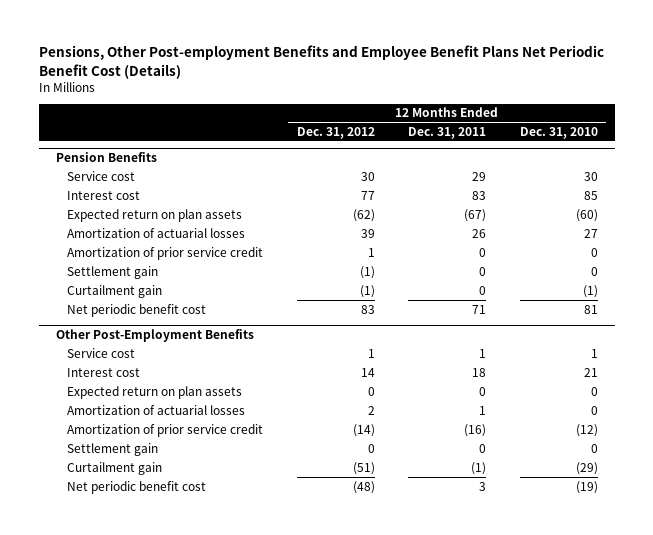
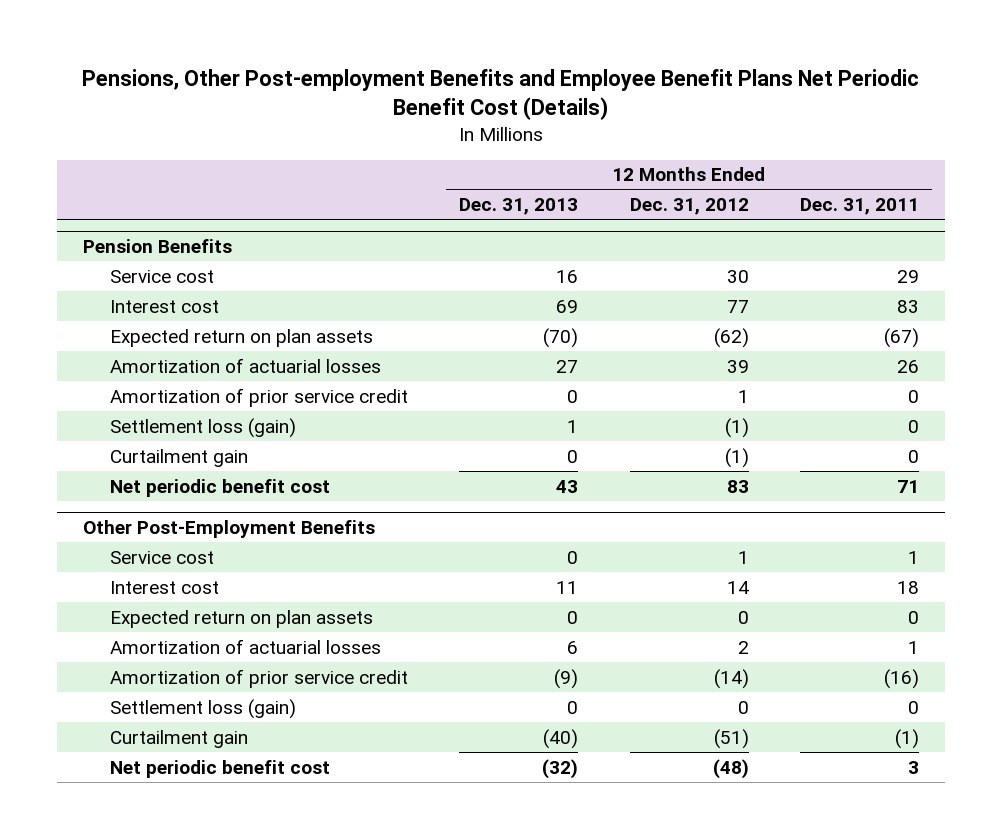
[519,126,598,139] Dec. 31, 2010 -> none
none -> [459,198,579,216] Dec. 31, 2013
[67,265,159,279] Settlement gain -> [109,417,296,438] Settlement loss (gain)
[67,442,159,456] Settlement gain -> [109,698,296,719] Settlement loss (gain)

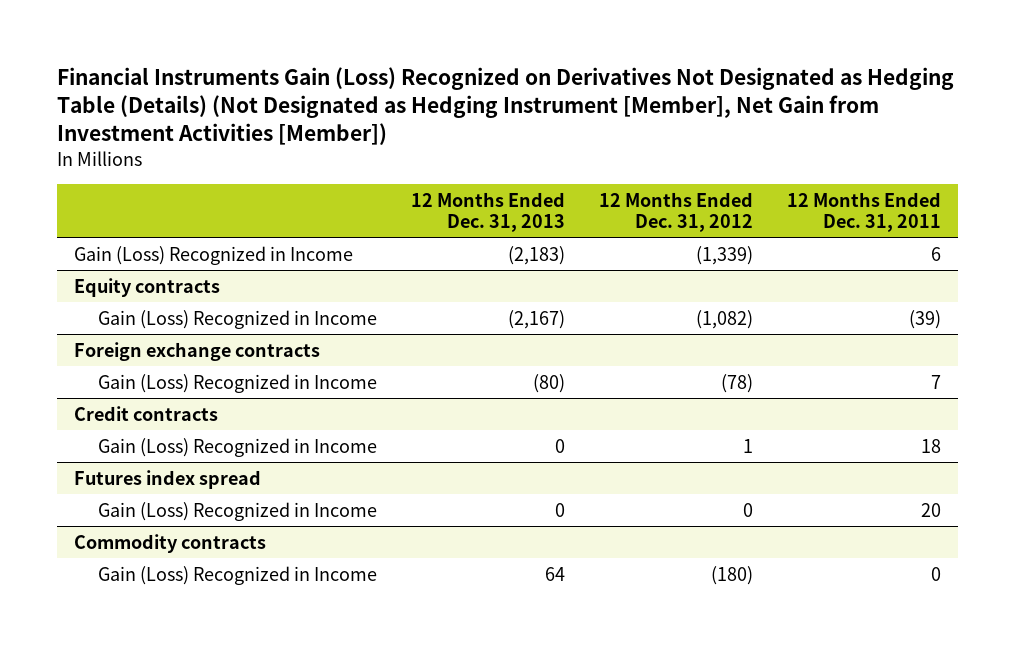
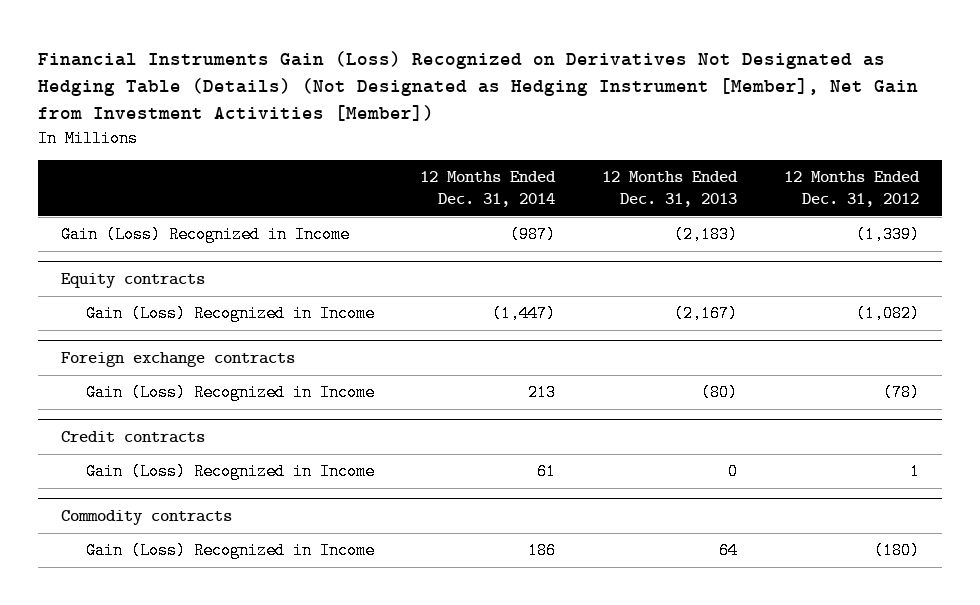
[786,191,941,232] 12 Months Ended Dec. 31, 2011 -> none
none -> [420,171,557,207] 12 Months Ended Dec. 31, 2014
[73,469,261,489] Futures index spread -> none
[97,501,377,521] Gain (Loss) Recognized in Income -> none

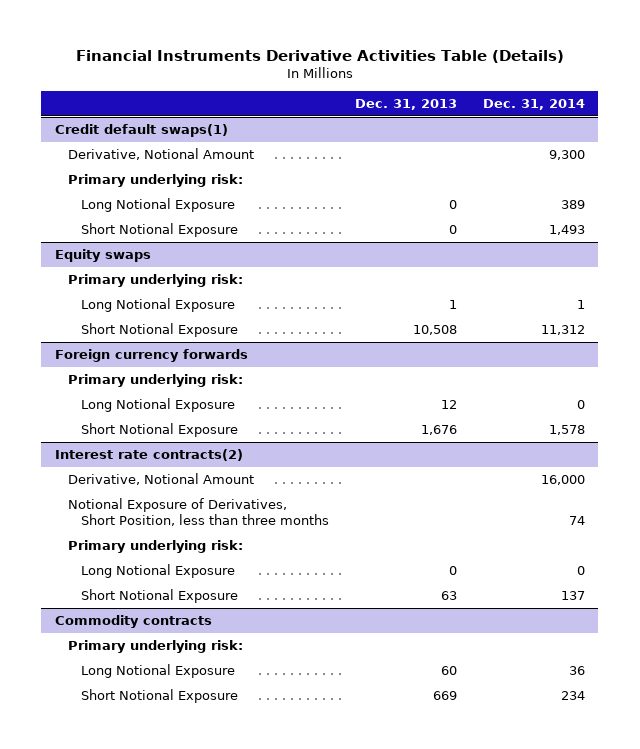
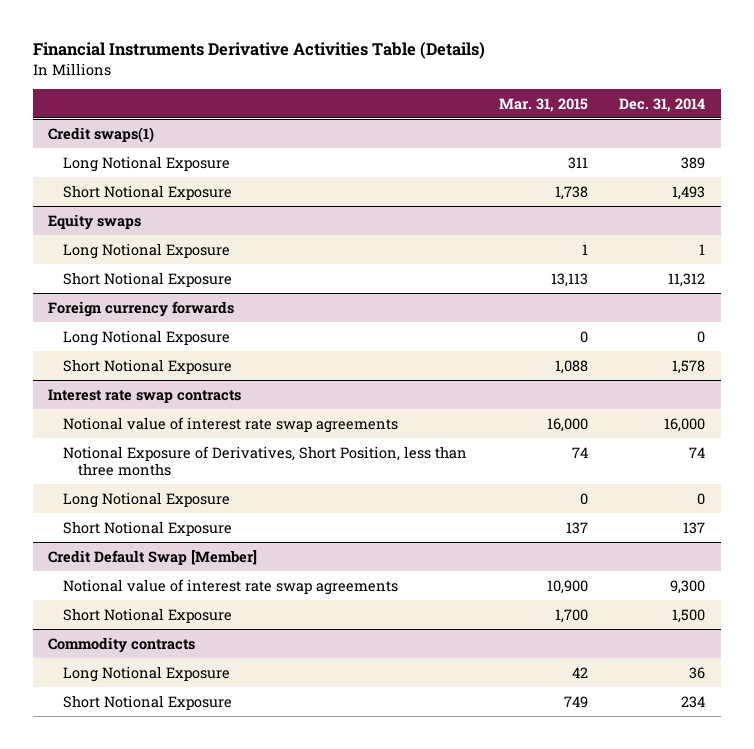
[354,99,457,111] Dec. 31, 2013 -> none
none -> [498,97,588,112] Mar. 31, 2015
[67,148,254,161] Derivative, Notional Amount -> none
[67,174,243,188] Primary underlying risk: -> none
[54,124,228,138] Credit default swaps(1) -> [48,126,155,143] Credit swaps(1)
[67,274,243,288] Primary underlying risk: -> none
[67,374,243,388] Primary underlying risk: -> none
[54,449,243,462] Interest rate contracts(2) -> [48,388,242,403] Interest rate swap contracts
[67,473,254,486] Derivative, Notional Amount -> [63,416,399,433] Notional value of interest rate swap agreements
[67,540,243,554] Primary underlying risk: -> none
none -> [48,549,258,565] Credit Default Swap [Member]
none -> [63,578,399,595] Notional value of interest rate swap agreements
none -> [63,607,233,623] Short Notional Exposure
[67,640,243,654] Primary underlying risk: -> none

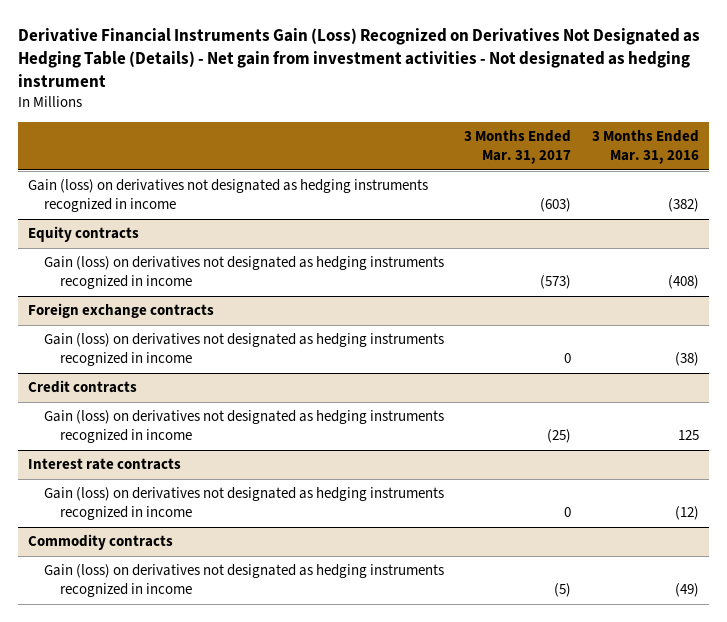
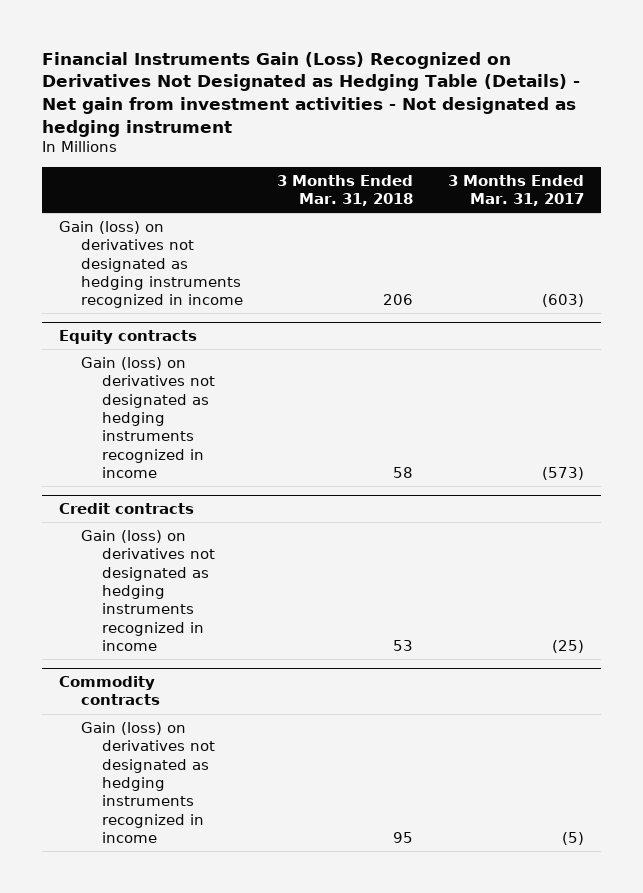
[18,28,701,88] Derivative Financial Instruments Gain (Loss) Recognized on Derivatives Not Designated as Hedging Table (Details) - Net gain from investment activities - Not designated as hedging instrument -> [42,51,581,137] Financial Instruments Gain (Loss) Recognized on Derivatives Not Designated as Hedging Table (Details) - Net gain from investment activities - Not designated as hedging instrument
[591,130,699,165] 3 Months Ended Mar. 31, 2016 -> none
none -> [277,174,414,207] 3 Months Ended Mar. 31, 2018
[28,303,215,319] Foreign exchange contracts -> none
[43,333,444,367] Gain (loss) on derivatives not designated as hedging instruments recognized in income -> none
[28,458,182,471] Interest rate contracts -> none
[43,487,444,521] Gain (loss) on derivatives not designated as hedging instruments recognized in income -> none

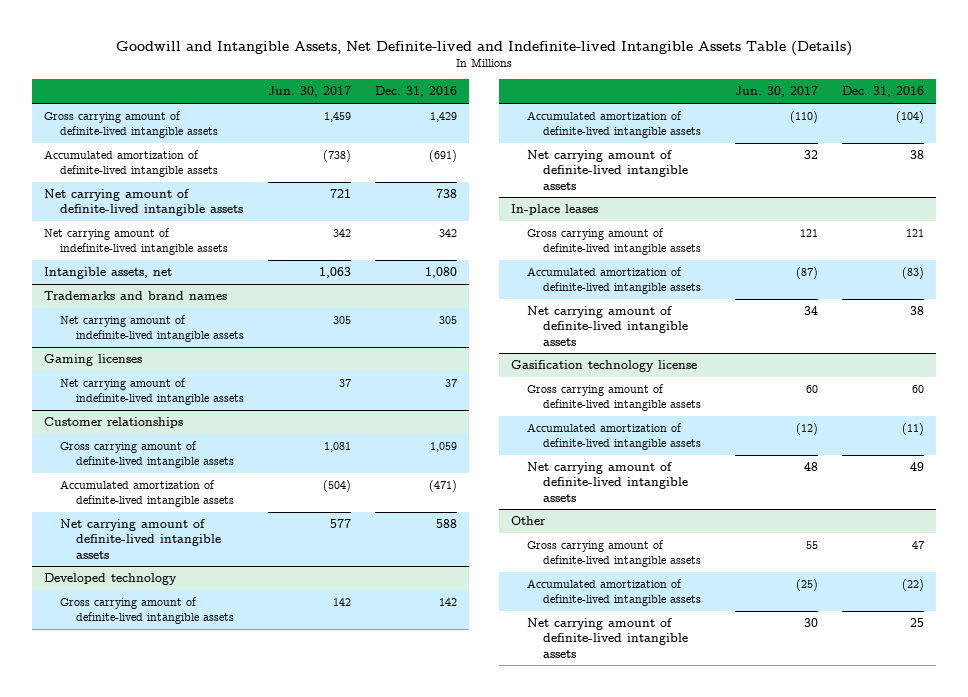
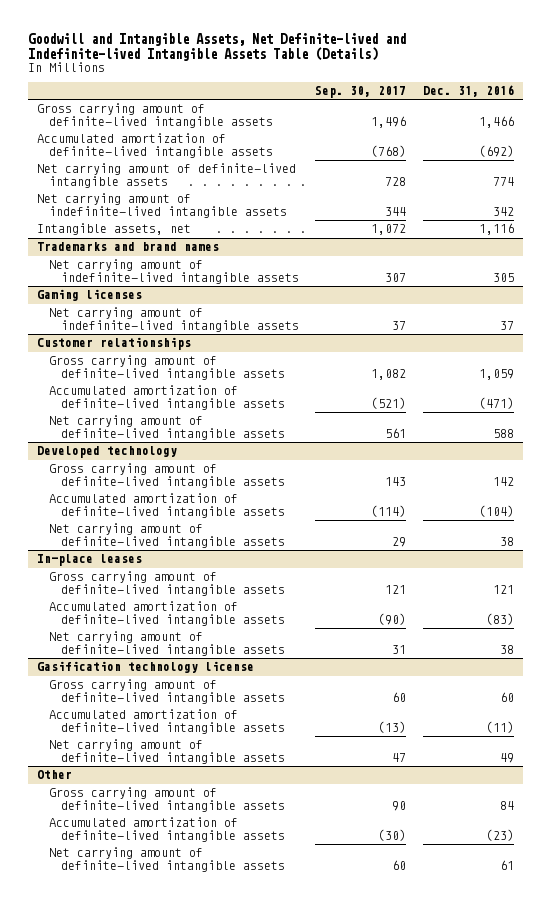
[267,86,351,98] Jun. 30, 2017 -> none
none -> [315,86,407,99] Sep. 30, 2017
[429,112,457,123] 1,429 -> [479,115,515,128] 1,466
[428,150,457,163] (691) -> [479,144,515,157] (692)
[435,189,457,199] 738 -> [493,176,515,186] 774
[424,267,457,279] 1,080 -> [479,223,515,236] 1,116
[911,541,924,550] 47 -> [500,800,515,810] 84
[901,579,924,592] (22) -> [486,828,515,841] (23)
[909,618,924,628] 25 -> [500,859,515,870] 61

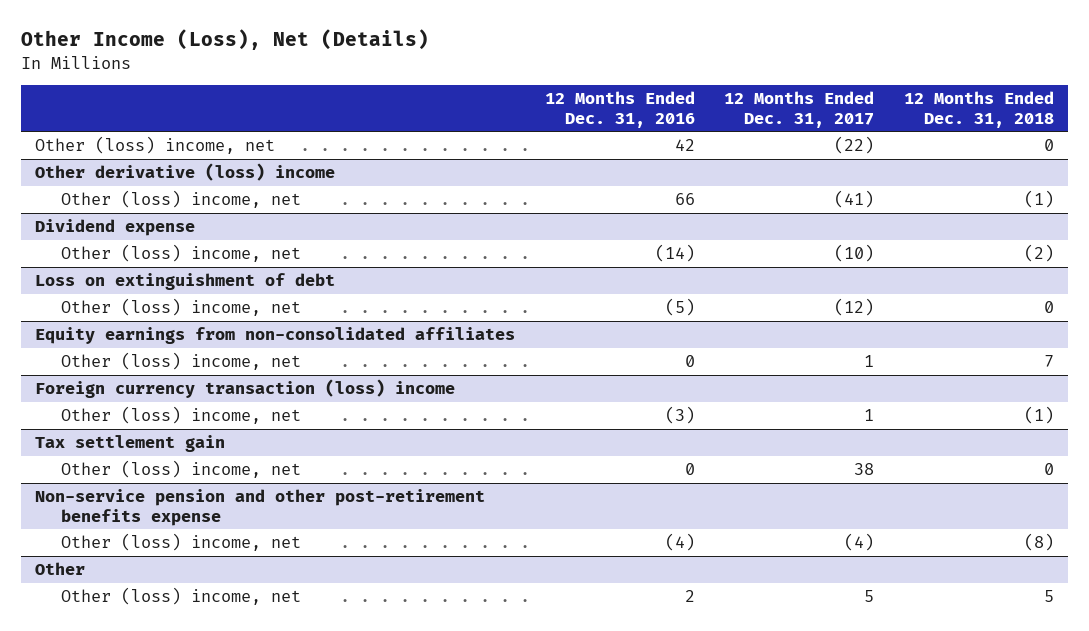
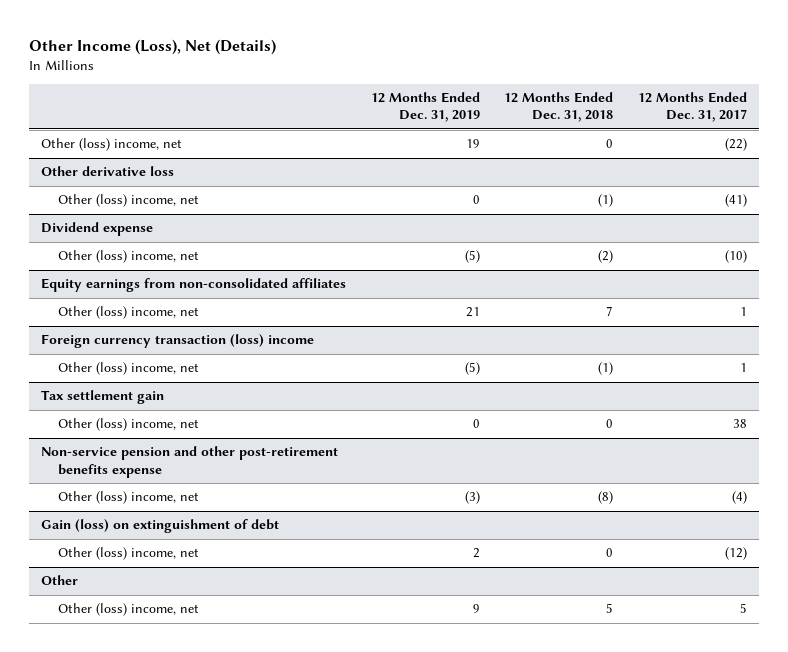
[544,91,695,128] 12 Months Ended Dec. 31, 2016 -> none
none -> [370,91,480,123] 12 Months Ended Dec. 31, 2019
[35,163,336,182] Other derivative (loss) income -> [41,166,175,177] Other derivative loss
[35,273,336,291] Loss on extinguishment of debt -> none
[61,298,302,317] Other (loss) income, net -> none
none -> [41,519,280,534] Gain (loss) on extinguishment of debt
none -> [58,547,200,561] Other (loss) income, net

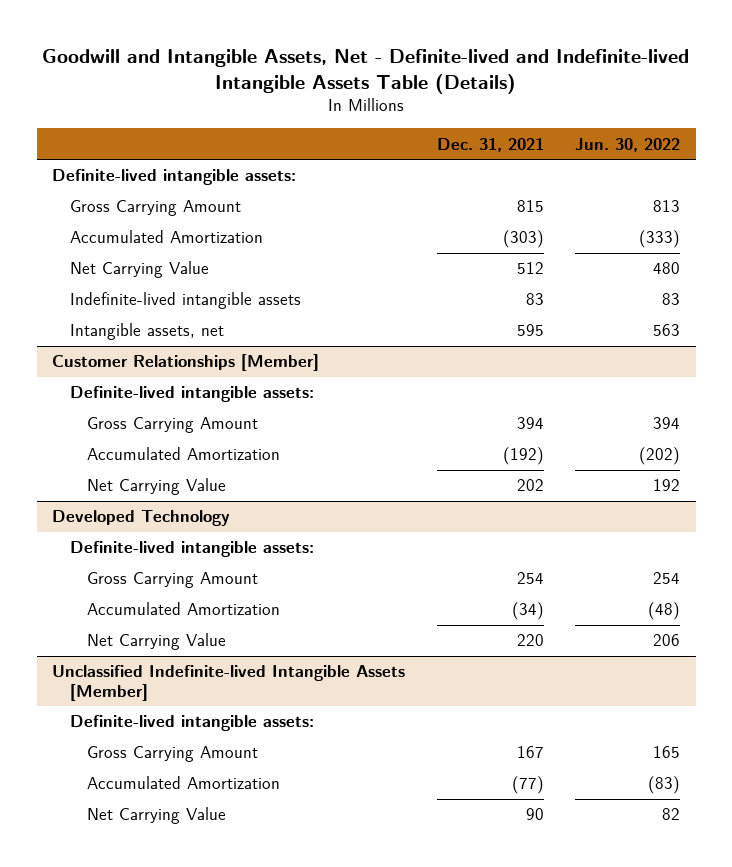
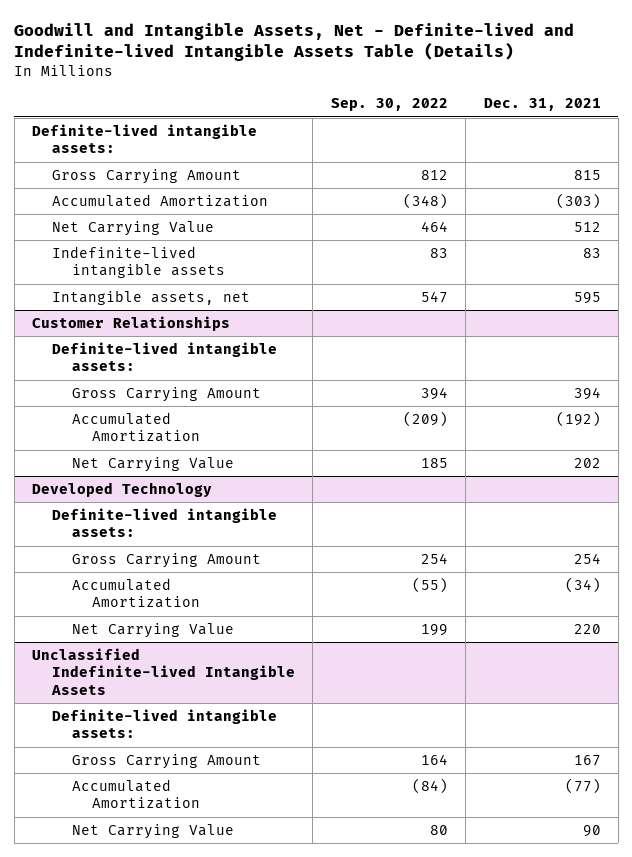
[575,137,681,152] Jun. 30, 2022 -> none
none -> [330,98,448,112] Sep. 30, 2022
[52,354,320,372] Customer Relationships [Member] -> [31,316,230,332] Customer Relationships
[52,665,406,701] Unclassified Indefinite-lived Intangible Assets [Member] -> [31,648,296,695] Unclassified Indefinite-lived Intangible Assets

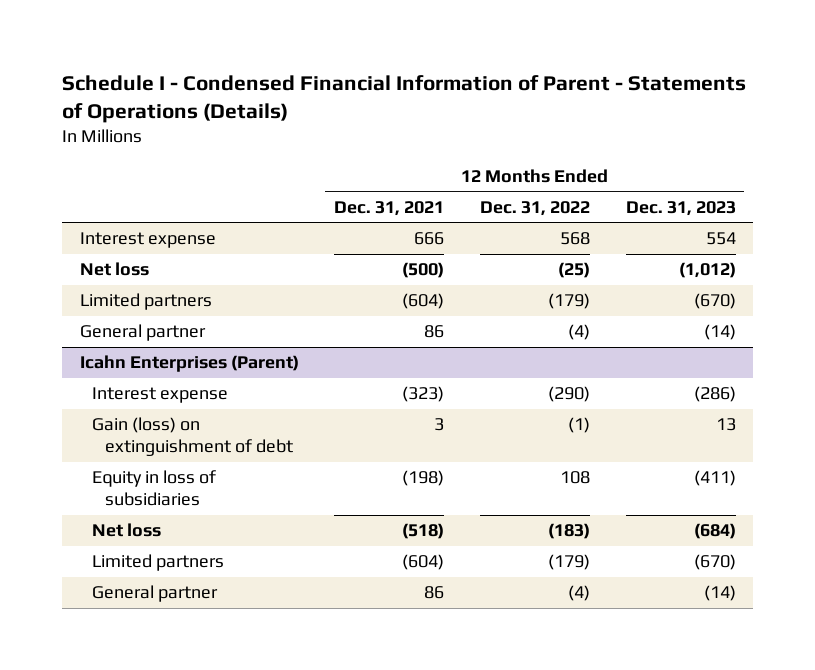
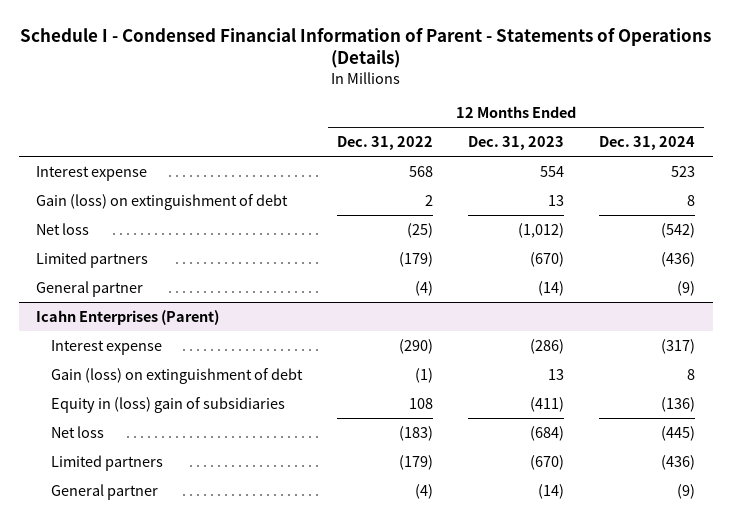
[334,200,445,216] Dec. 31, 2021 -> none
none -> [599,136,696,151] Dec. 31, 2024
none -> [36,193,289,210] Gain (loss) on extinguishment of debt
[92,470,217,507] Equity in loss of subsidiaries -> [50,396,285,413] Equity in (loss) gain of subsidiaries

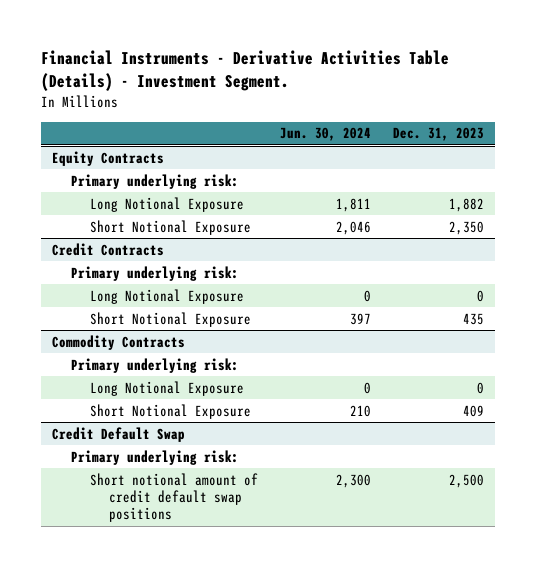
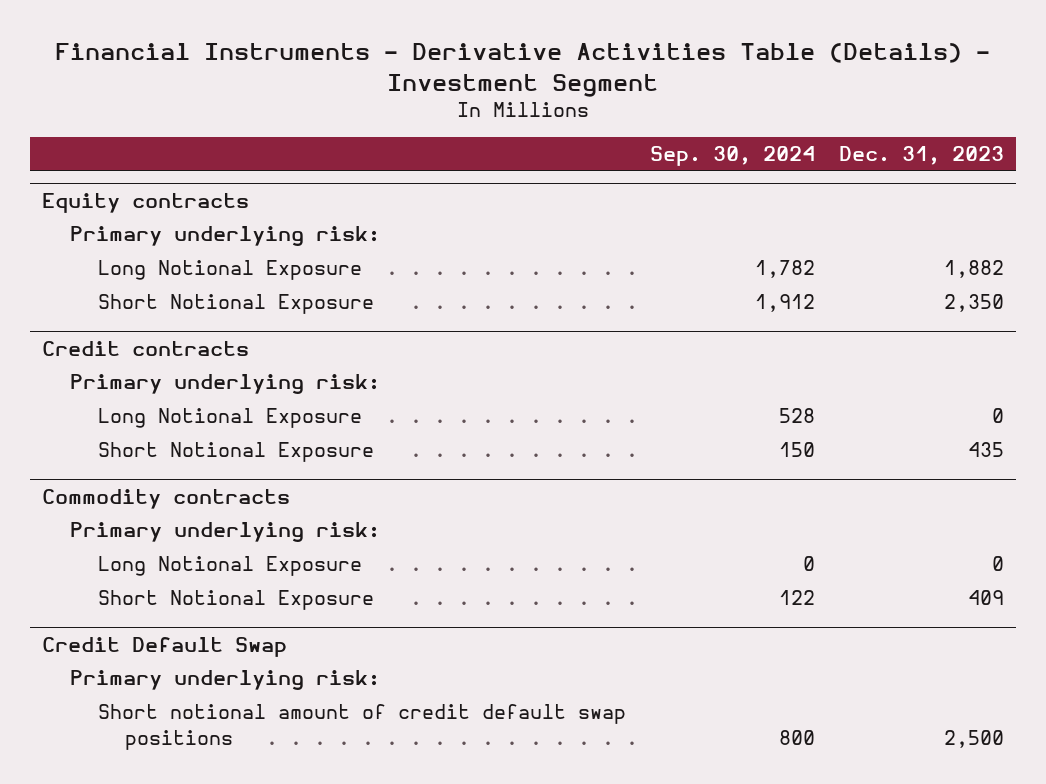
[41,50,450,91] Financial Instruments - Derivative Activities Table (Details) - Investment Segment. -> [54,43,990,97] Financial Instruments - Derivative Activities Table (Details) - Investment Segment
[280,127,372,142] Jun. 30, 2024 -> none
none -> [649,146,815,167] Sep. 30, 2024
[52,150,165,166] Equity Contracts -> [41,192,249,213] Equity contracts
[52,242,165,256] Credit Contracts -> [41,340,249,356] Credit contracts
[52,334,186,350] Commodity Contracts -> [41,488,290,509] Commodity contracts

